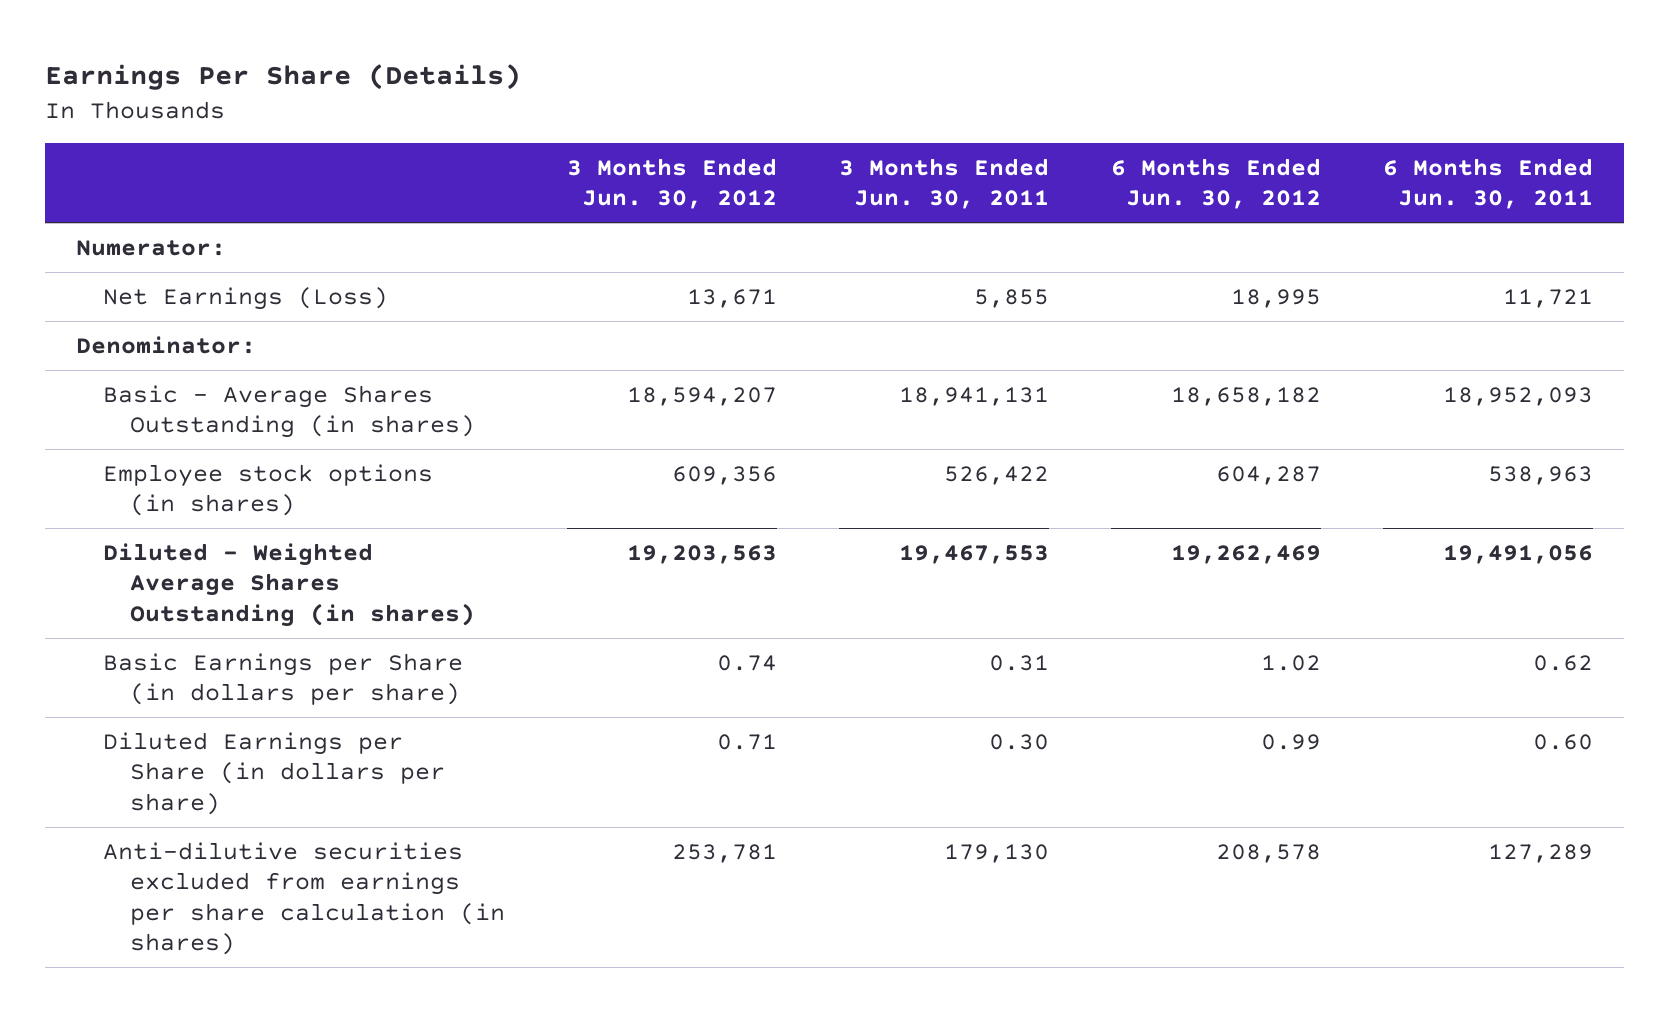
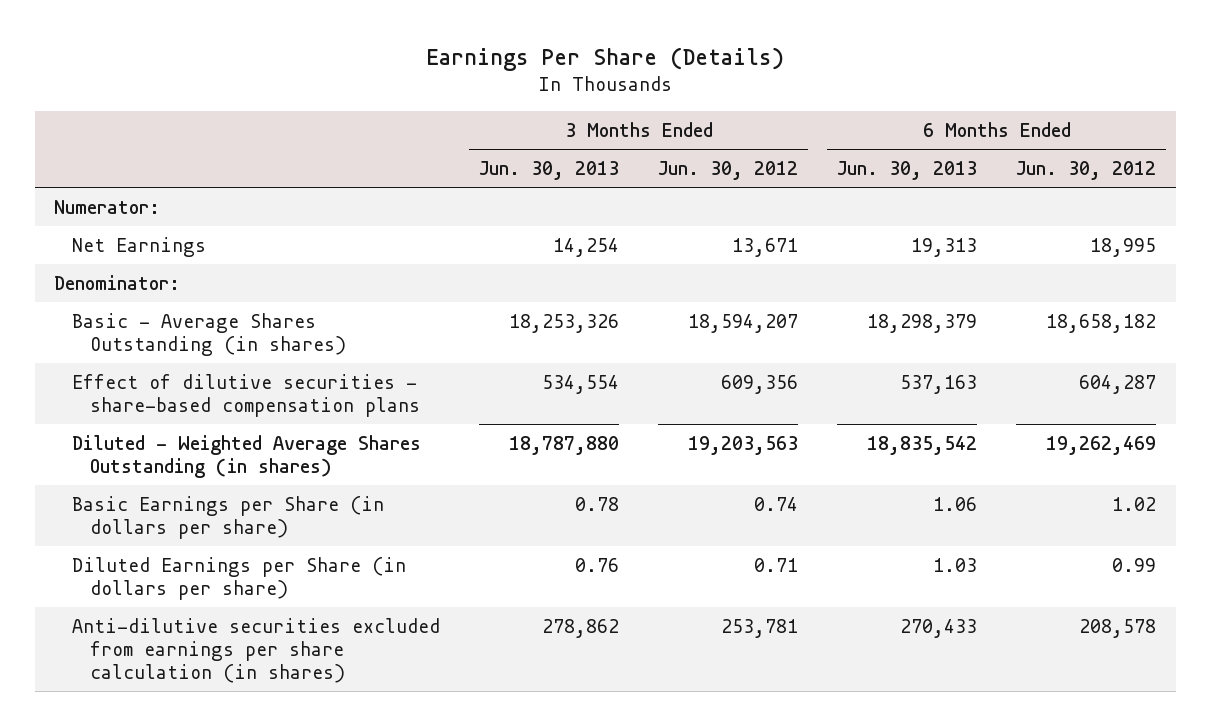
[839,157,1050,209] 3 Months Ended Jun. 30, 2011 -> none
[1383,157,1594,209] 6 Months Ended Jun. 30, 2011 -> none
none -> [479,160,620,180] Jun. 30, 2013
none -> [837,160,978,180] Jun. 30, 2013
[102,287,388,311] Net Earnings (Loss) -> [72,236,207,257] Net Earnings
[102,464,433,517] Employee stock options (in shares) -> [72,373,421,417] Effect of dilutive securities - share-based compensation plans

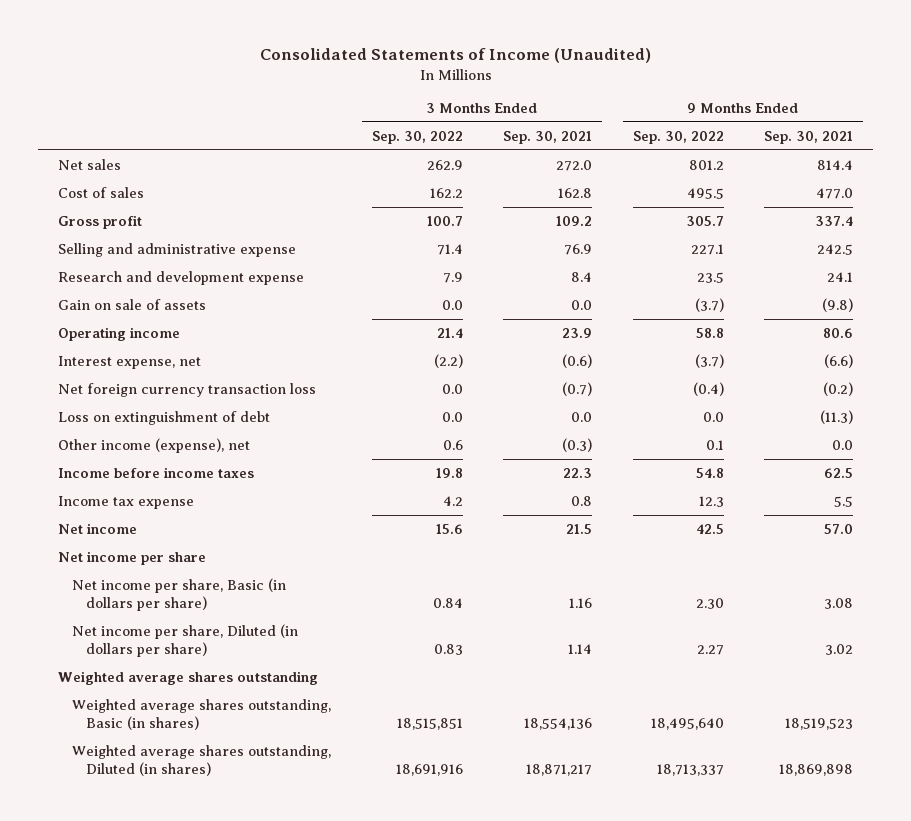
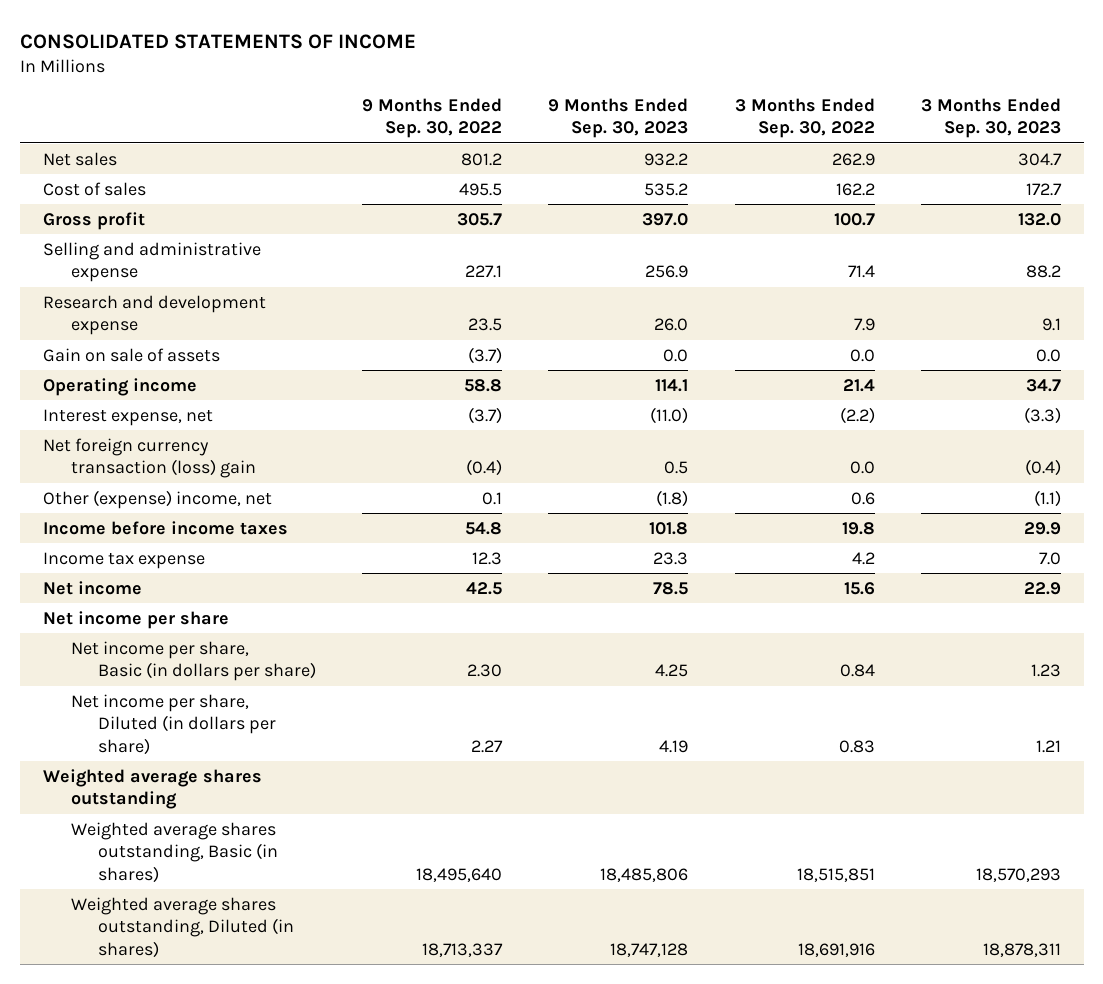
[259,48,651,64] Consolidated Statements of Income (Unaudited) -> [19,33,416,49] CONSOLIDATED STATEMENTS OF INCOME
[503,130,593,144] Sep. 30, 2021 -> none
[764,130,854,144] Sep. 30, 2021 -> none
none -> [548,97,689,139] 9 Months Ended Sep. 30, 2023
none -> [920,97,1061,139] 3 Months Ended Sep. 30, 2023
[57,410,270,425] Loss on extinguishment of debt -> none
[57,382,316,397] Net foreign currency transaction loss -> [42,437,256,479] Net foreign currency transaction (loss) gain
[57,437,250,453] Other income (expense), net -> [42,489,272,509] Other (expense) income, net

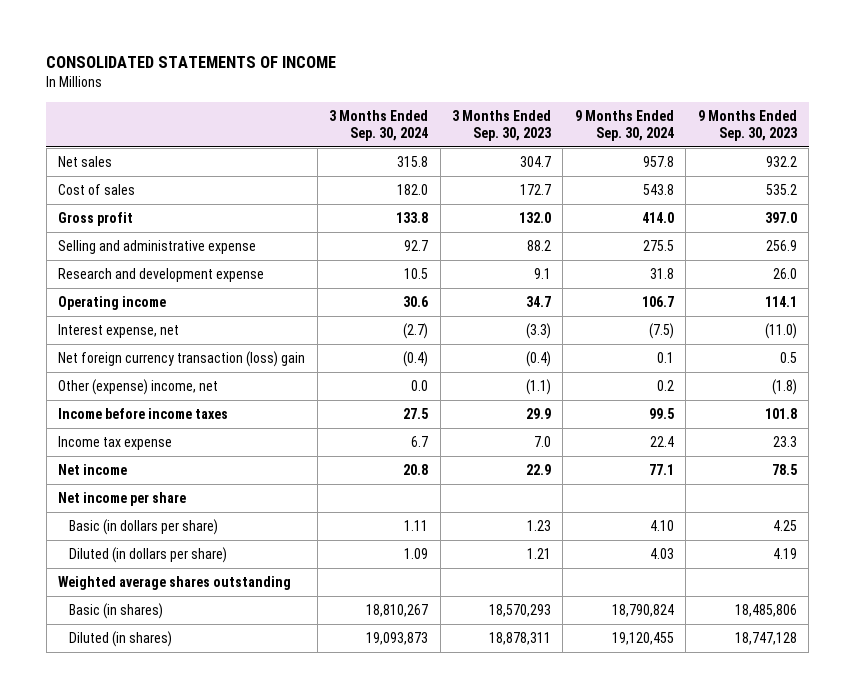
[362,97,503,139] 9 Months Ended Sep. 30, 2022 -> none
[734,97,875,139] 3 Months Ended Sep. 30, 2022 -> none
none -> [329,109,429,141] 3 Months Ended Sep. 30, 2024
none -> [574,109,674,141] 9 Months Ended Sep. 30, 2024
[42,347,220,362] Gain on sale of assets -> none
[70,640,317,682] Net income per share, Basic (in dollars per share) -> [69,518,219,535] Basic (in dollars per share)
[70,693,277,755] Net income per share, Diluted (in dollars per share) -> [69,546,228,563] Diluted (in dollars per share)
[70,821,279,883] Weighted average shares outstanding, Basic (in shares) -> [69,602,164,619] Basic (in shares)
[70,896,295,958] Weighted average shares outstanding, Diluted (in shares) -> [69,630,173,647] Diluted (in shares)

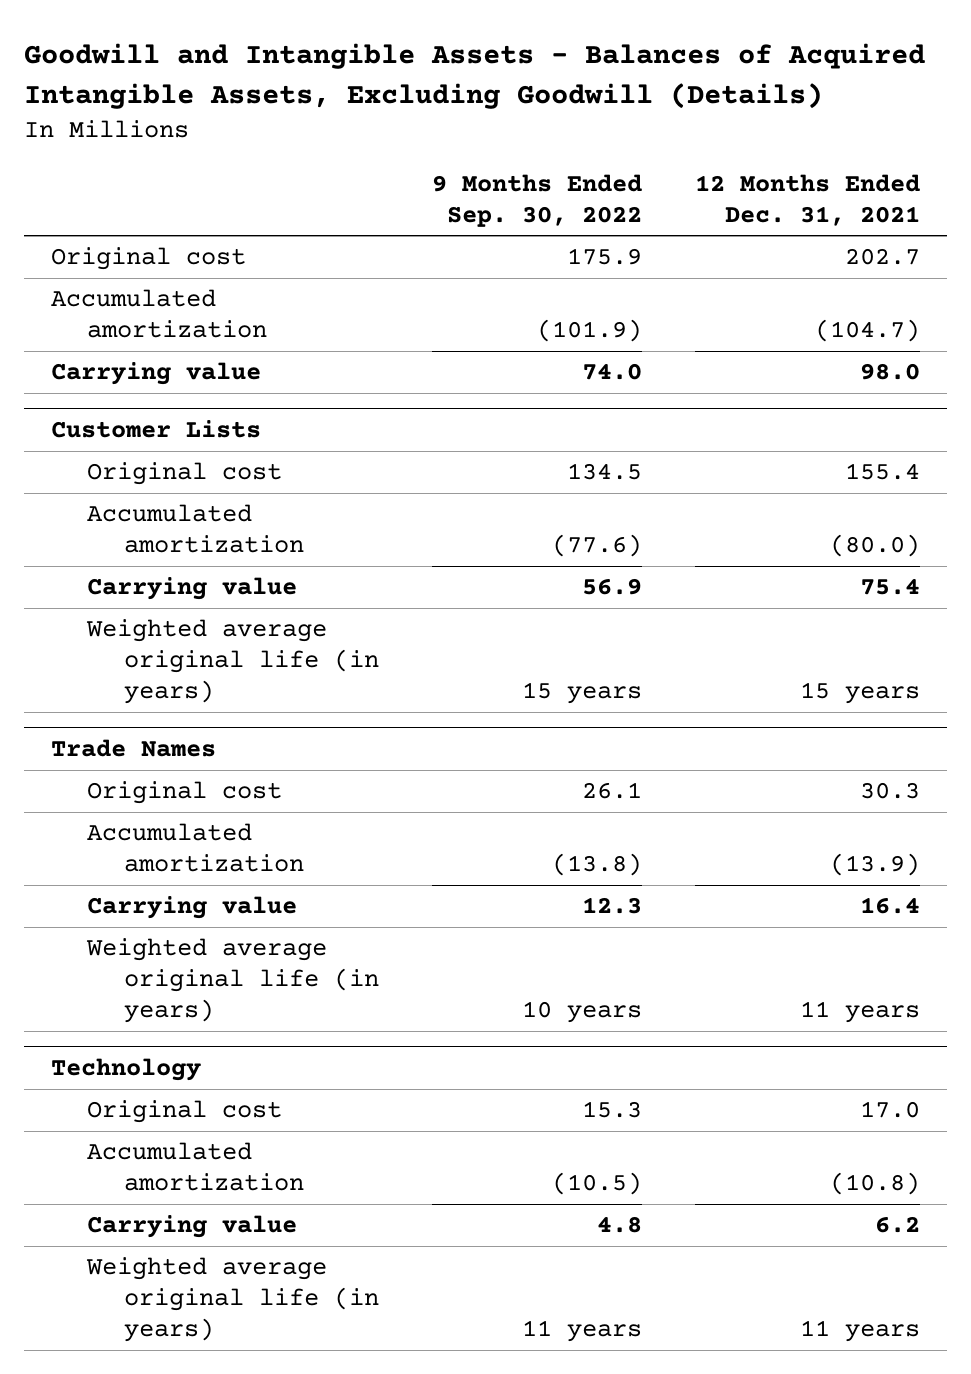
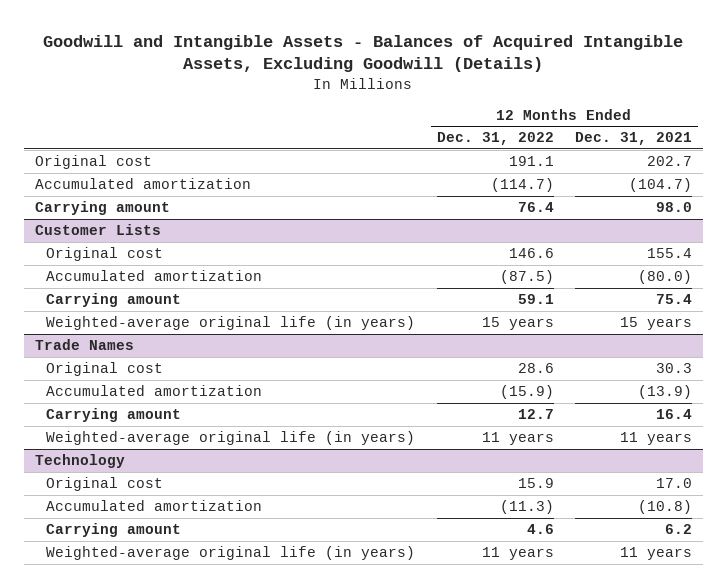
[432,173,643,227] 9 Months Ended Sep. 30, 2022 -> none
none -> [436,132,554,146] Dec. 31, 2022
[50,362,261,386] Carrying value -> [34,201,170,216] Carrying amount
[87,577,298,601] Carrying value -> [46,293,182,308] Carrying amount
[86,619,379,705] Weighted average original life (in years) -> [46,316,416,331] Weighted-average original life (in years)
[87,896,298,920] Carrying value -> [46,408,182,423] Carrying amount
[86,938,379,1024] Weighted average original life (in years) -> [46,431,416,446] Weighted-average original life (in years)
[87,1215,298,1239] Carrying value -> [46,523,182,538] Carrying amount
[86,1257,379,1343] Weighted average original life (in years) -> [46,546,416,561] Weighted-average original life (in years)

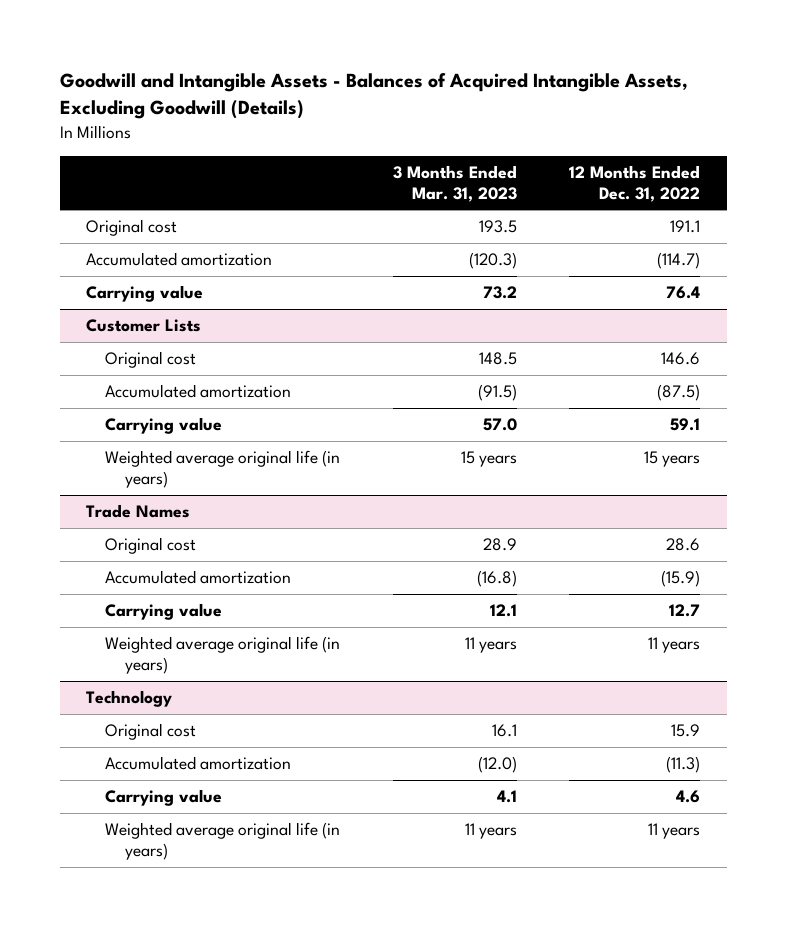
[575,132,693,146] Dec. 31, 2021 -> none
none -> [392,165,517,202] 3 Months Ended Mar. 31, 2023
[34,201,170,216] Carrying amount -> [86,285,204,303] Carrying value
[46,293,182,308] Carrying amount -> [105,417,223,435] Carrying value
[46,316,416,331] Weighted-average original life (in years) -> [105,450,341,488] Weighted average original life (in years)
[46,408,182,423] Carrying amount -> [105,603,223,621] Carrying value
[46,431,416,446] Weighted-average original life (in years) -> [105,636,341,674] Weighted average original life (in years)
[46,523,182,538] Carrying amount -> [105,789,223,807] Carrying value
[46,546,416,561] Weighted-average original life (in years) -> [105,822,341,860] Weighted average original life (in years)

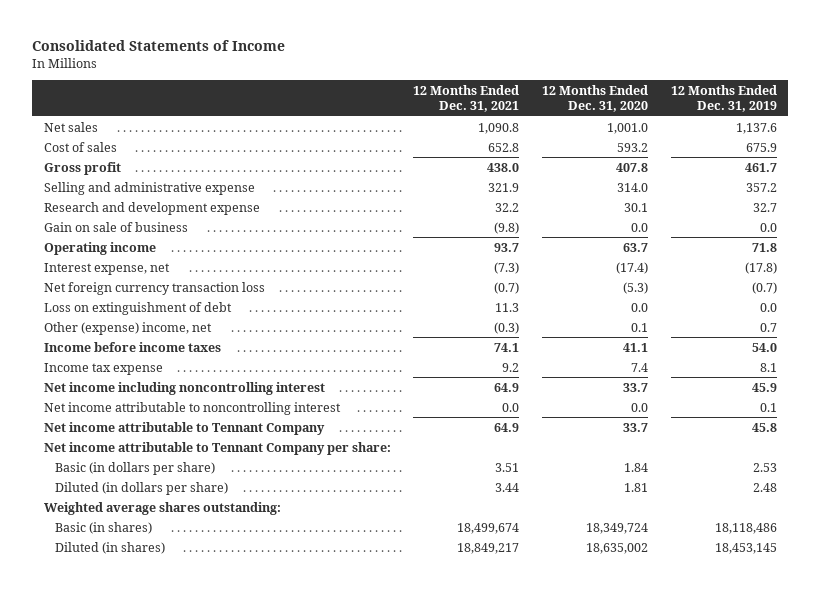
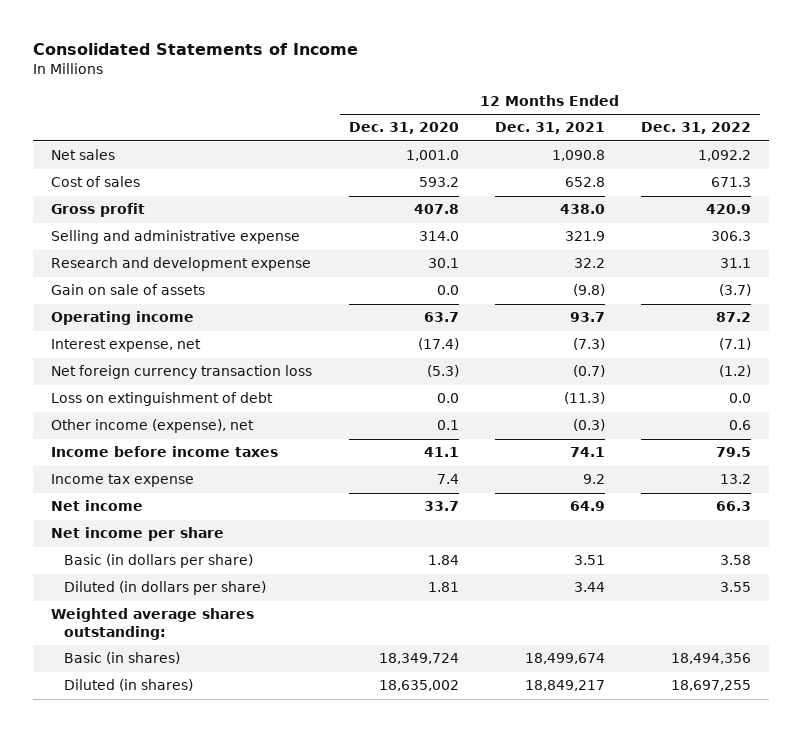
[670,84,777,113] 12 Months Ended Dec. 31, 2019 -> none
none -> [641,122,752,135] Dec. 31, 2022
[43,221,188,232] Gain on sale of business -> [51,284,206,296] Gain on sale of assets
[495,302,520,312] 11.3 -> [563,392,605,405] (11.3)
[43,321,212,335] Other (expense) income, net -> [51,419,255,434] Other income (expense), net
[43,381,325,395] Net income including noncontrolling interest -> none
[43,401,341,415] Net income attributable to noncontrolling interest -> none
[43,421,325,435] Net income attributable to Tennant Company -> [51,500,144,512] Net income
[43,441,391,455] Net income attributable to Tennant Company per share: -> [51,527,225,542] Net income per share

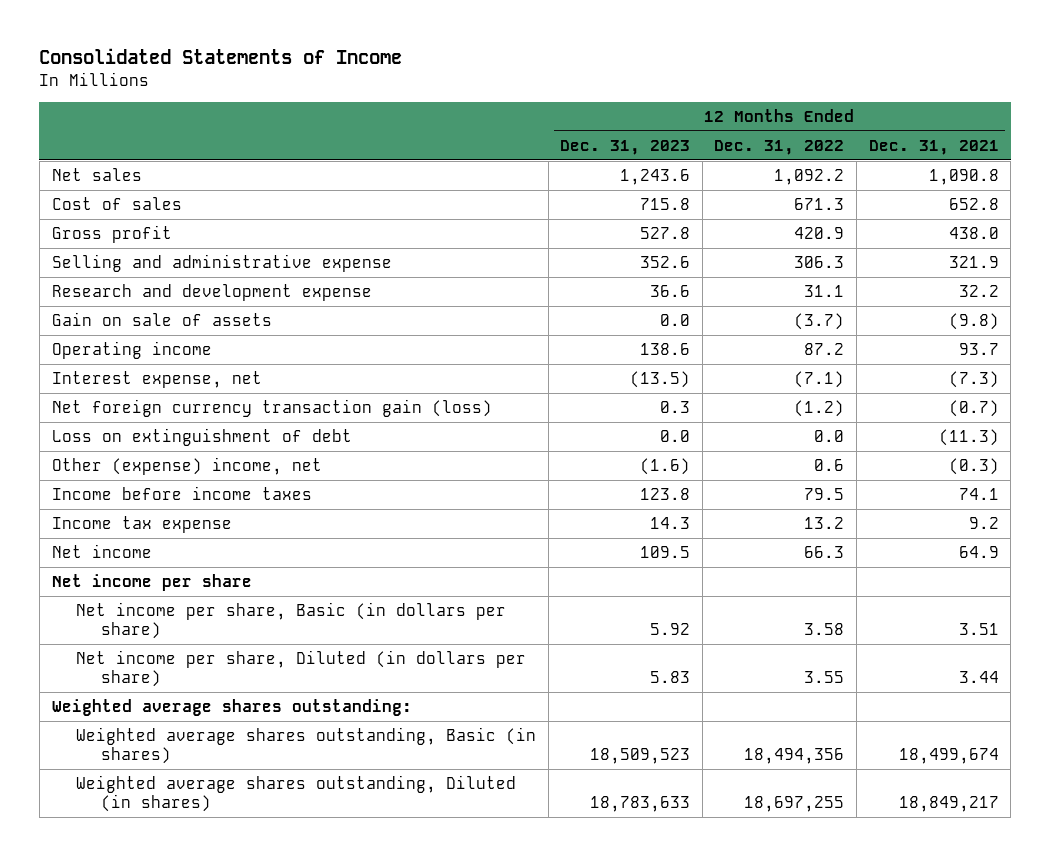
[348,122,459,135] Dec. 31, 2020 -> none
none -> [560,139,691,155] Dec. 31, 2023
[51,365,313,380] Net foreign currency transaction loss -> [51,399,492,418] Net foreign currency transaction gain (loss)
[51,419,255,434] Other income (expense), net -> [51,457,322,476] Other (expense) income, net
[64,554,254,569] Basic (in dollars per share) -> [76,602,507,640] Net income per share, Basic (in dollars per share)
[64,581,267,596] Diluted (in dollars per share) -> [76,650,527,688] Net income per share, Diluted (in dollars per share)
[64,652,181,665] Basic (in shares) -> [76,727,537,765] Weighted average shares outstanding, Basic (in shares)
[64,679,194,692] Diluted (in shares) -> [76,775,517,813] Weighted average shares outstanding, Diluted (in shares)

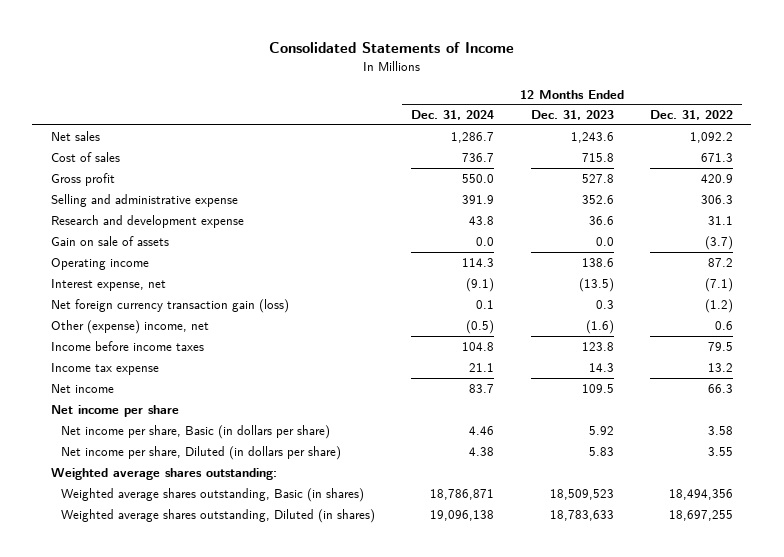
[868,139,999,155] Dec. 31, 2021 -> none
none -> [411,110,495,121] Dec. 31, 2024
[51,428,352,447] Loss on extinguishment of debt -> none

